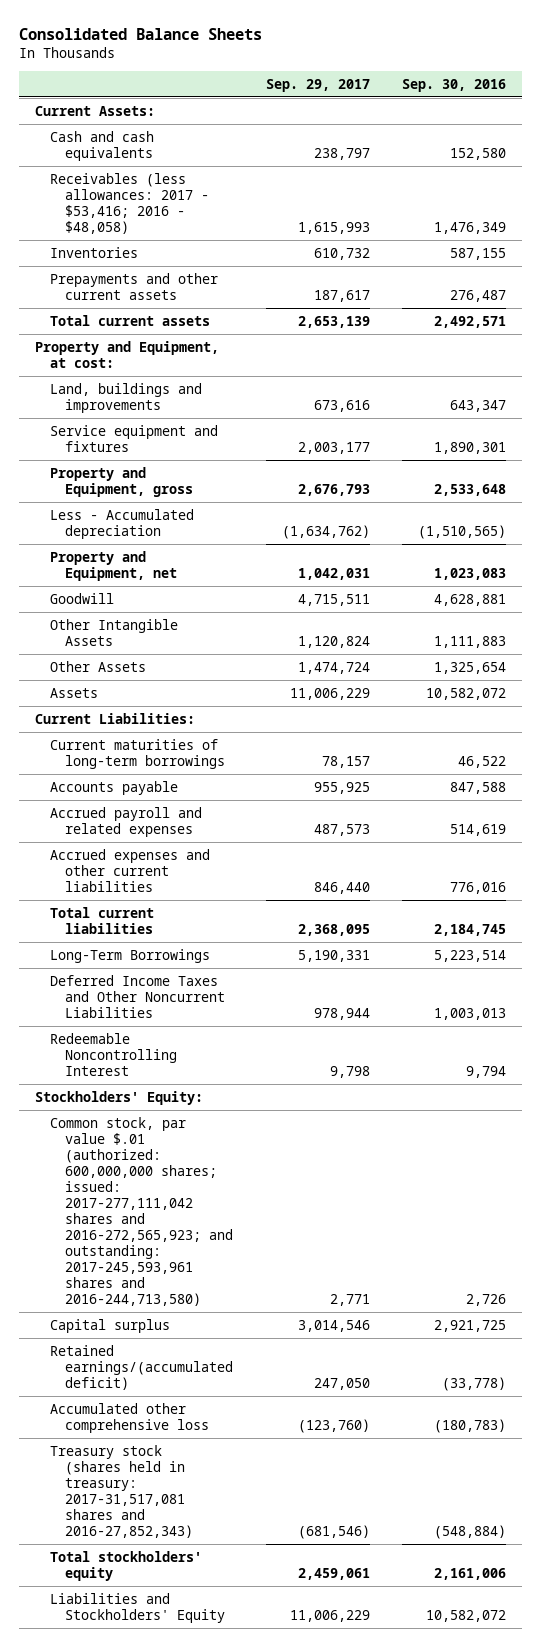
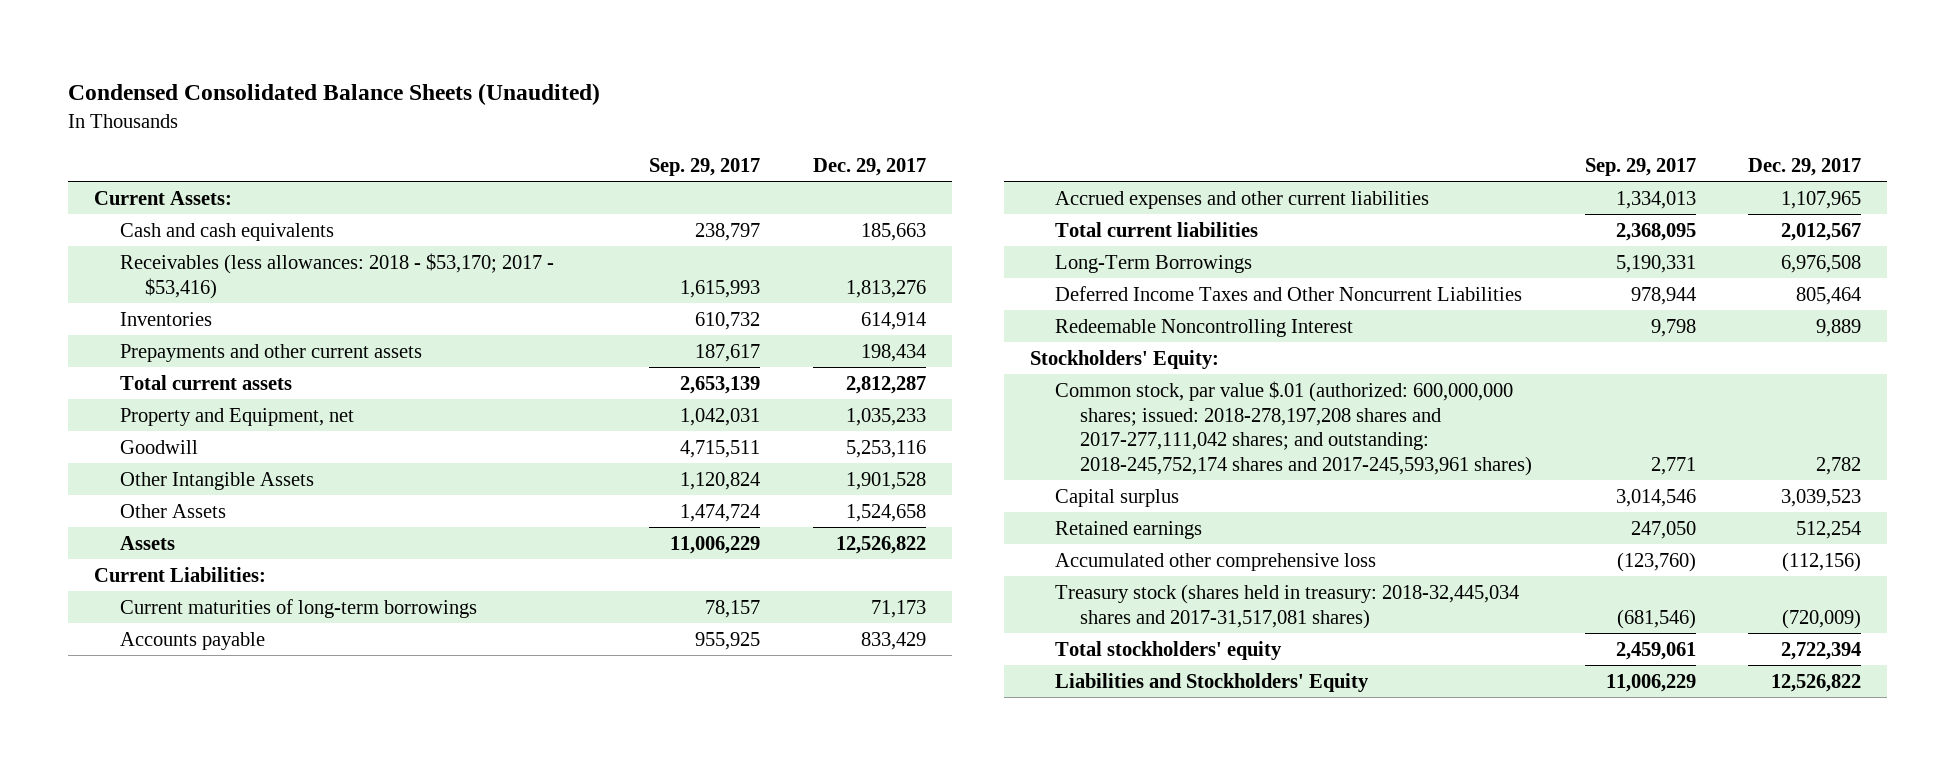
[19,27,263,40] Consolidated Balance Sheets -> [68,83,601,106] Condensed Consolidated Balance Sheets (Unaudited)
[401,78,506,92] Sep. 30, 2016 -> none
none -> [812,157,926,176] Dec. 29, 2017
[50,172,210,234] Receivables (less allowances: 2017 - $53,416; 2016 - $48,058) -> [119,252,554,299] Receivables (less allowances: 2018 - $53,170; 2017 - $53,416)
[35,340,220,368] Property and Equipment, at cost: -> none
[50,382,203,413] Land, buildings and improvements -> none
[50,424,219,452] Service equipment and fixtures -> none
[50,466,194,497] Property and Equipment, gross -> none
[50,508,195,539] Less - Accumulated depreciation -> none
[50,806,203,837] Accrued payroll and related expenses -> none
[313,881,370,894] 846,440 -> [1615,190,1696,209] 1,334,013
[50,1116,234,1306] Common stock, par value $.01 (authorized: 600,000,000 shares; issued: 2017-277,111,042 shares and 2016-272,565,923; and outstanding: 2017-245,593,961 shares and 2016-244,713,580) -> [1055,380,1533,476] Common stock, par value $.01 (authorized: 600,000,000 shares; issued: 2018-278,197,208 shares and 2017-277,111,042 shares; and outstanding: 2018-245,752,174 shares and 2017-245,593,961 shares)
[50,1344,234,1390] Retained earnings/(accumulated deficit) -> [1055,520,1203,539] Retained earnings
[50,1444,194,1538] Treasury stock (shares held in treasury: 2017-31,517,081 shares and 2016-27,852,343) -> [1055,583,1520,629] Treasury stock (shares held in treasury: 2018-32,445,034 shares and 2017-31,517,081 shares)

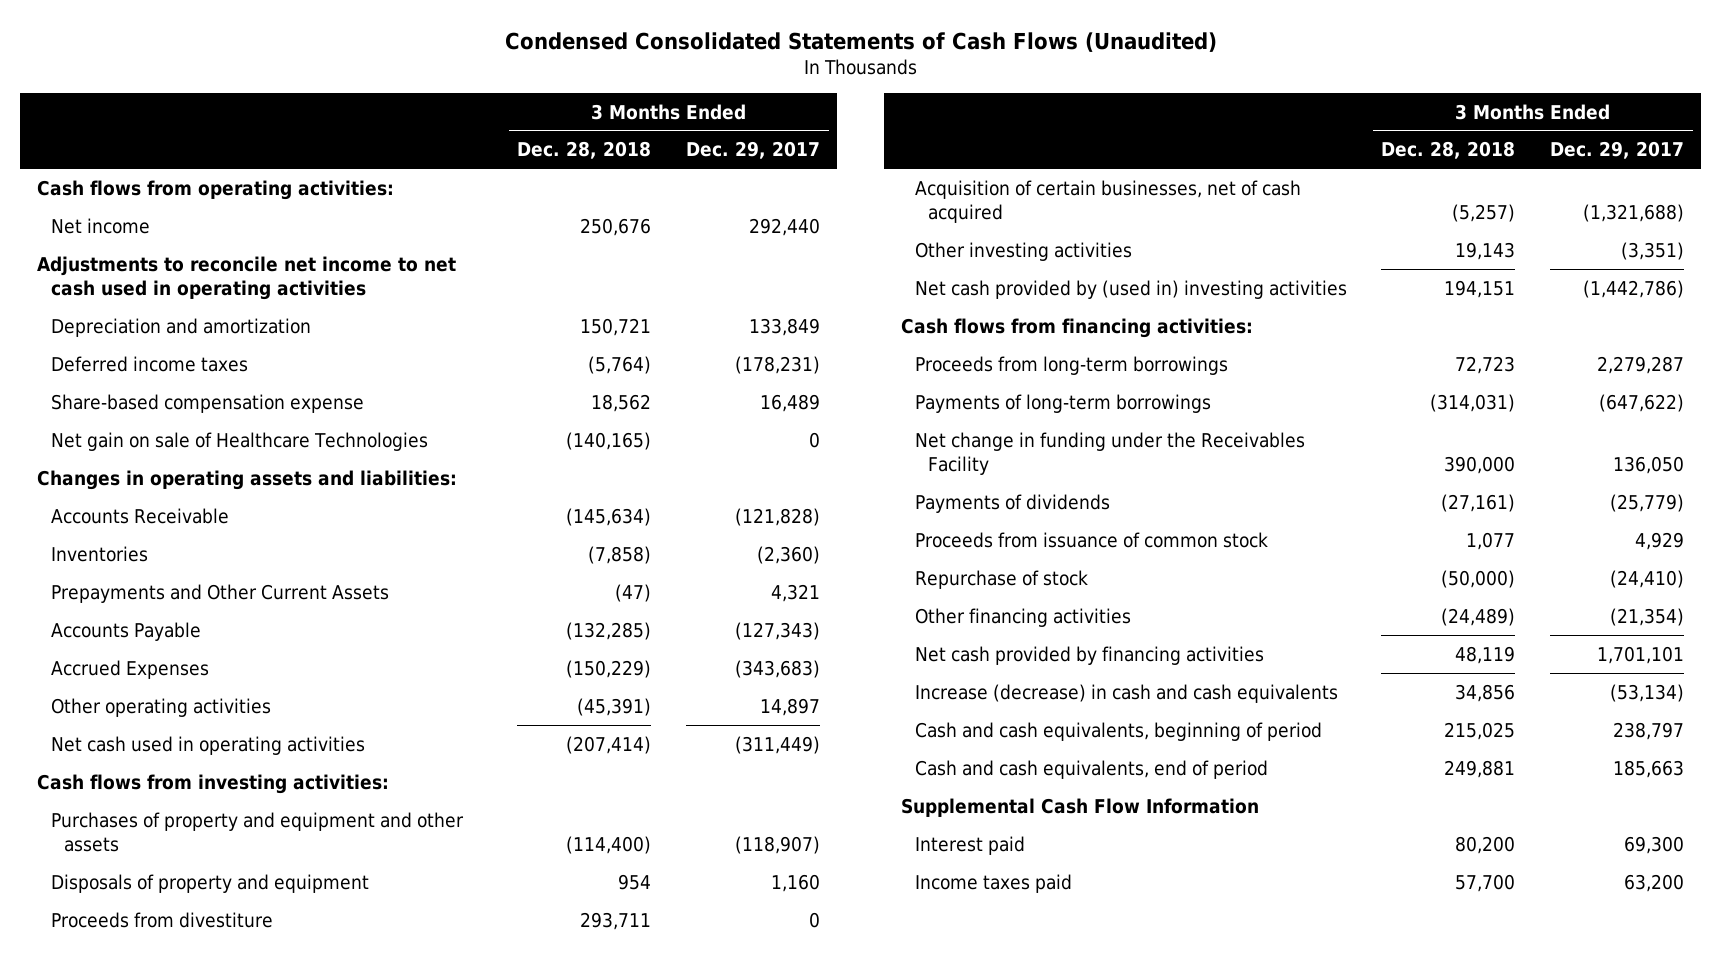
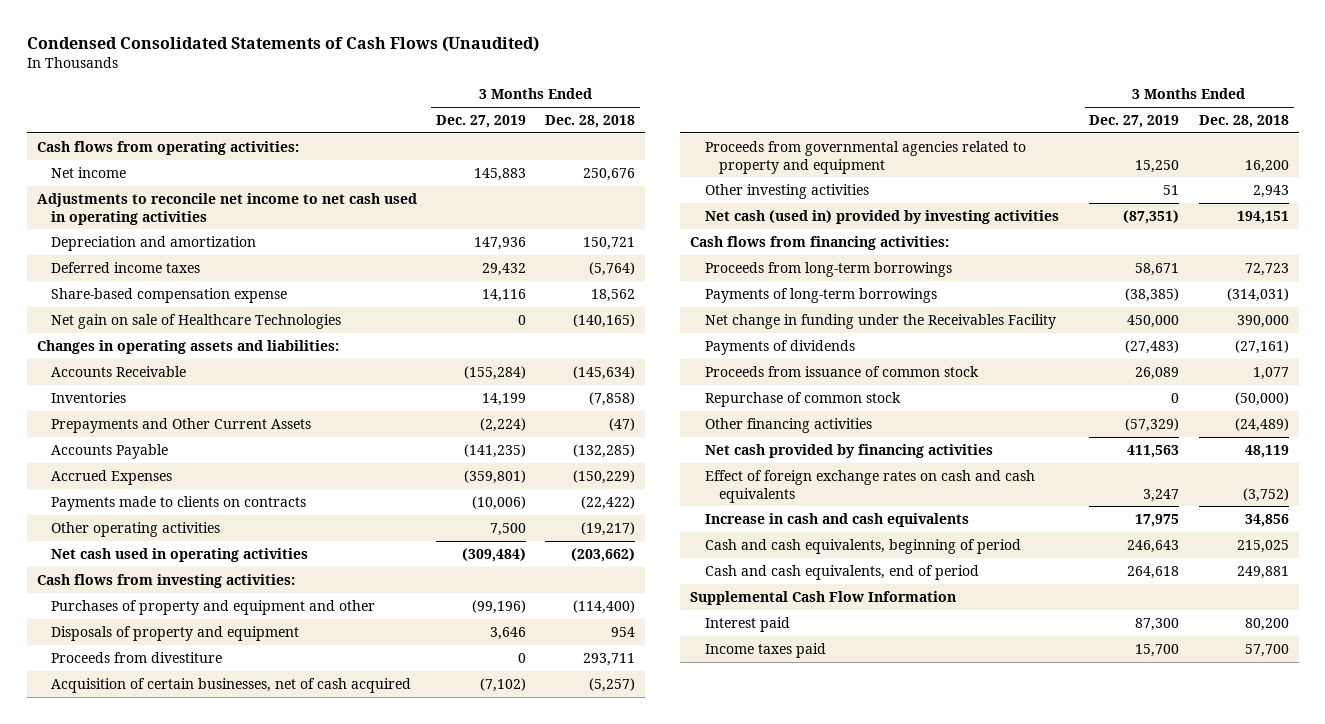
[685,141,820,160] Dec. 29, 2017 -> none
none -> [436,115,527,129] Dec. 27, 2019
none -> [51,495,307,511] Payments made to clients on contracts
[577,697,652,716] (45,391) -> [581,521,636,536] (19,217)
[566,735,652,754] (207,414) -> [571,547,636,562] (203,662)
[50,811,464,852] Purchases of property and equipment and other assets -> [51,599,376,615] Purchases of property and equipment and other
none -> [704,140,1026,174] Proceeds from governmental agencies related to property and equipment
[1455,241,1516,260] 19,143 -> [1252,184,1289,198] 2,943
[914,279,1347,299] Net cash provided by (used in) investing activities -> [704,209,1059,224] Net cash (used in) provided by investing activities
[914,569,1088,589] Repurchase of stock -> [704,391,901,407] Repurchase of common stock
none -> [704,469,1035,503] Effect of foreign exchange rates on cash and cash equivalents
[914,683,1338,703] Increase (decrease) in cash and cash equivalents -> [704,512,969,527] Increase in cash and cash equivalents

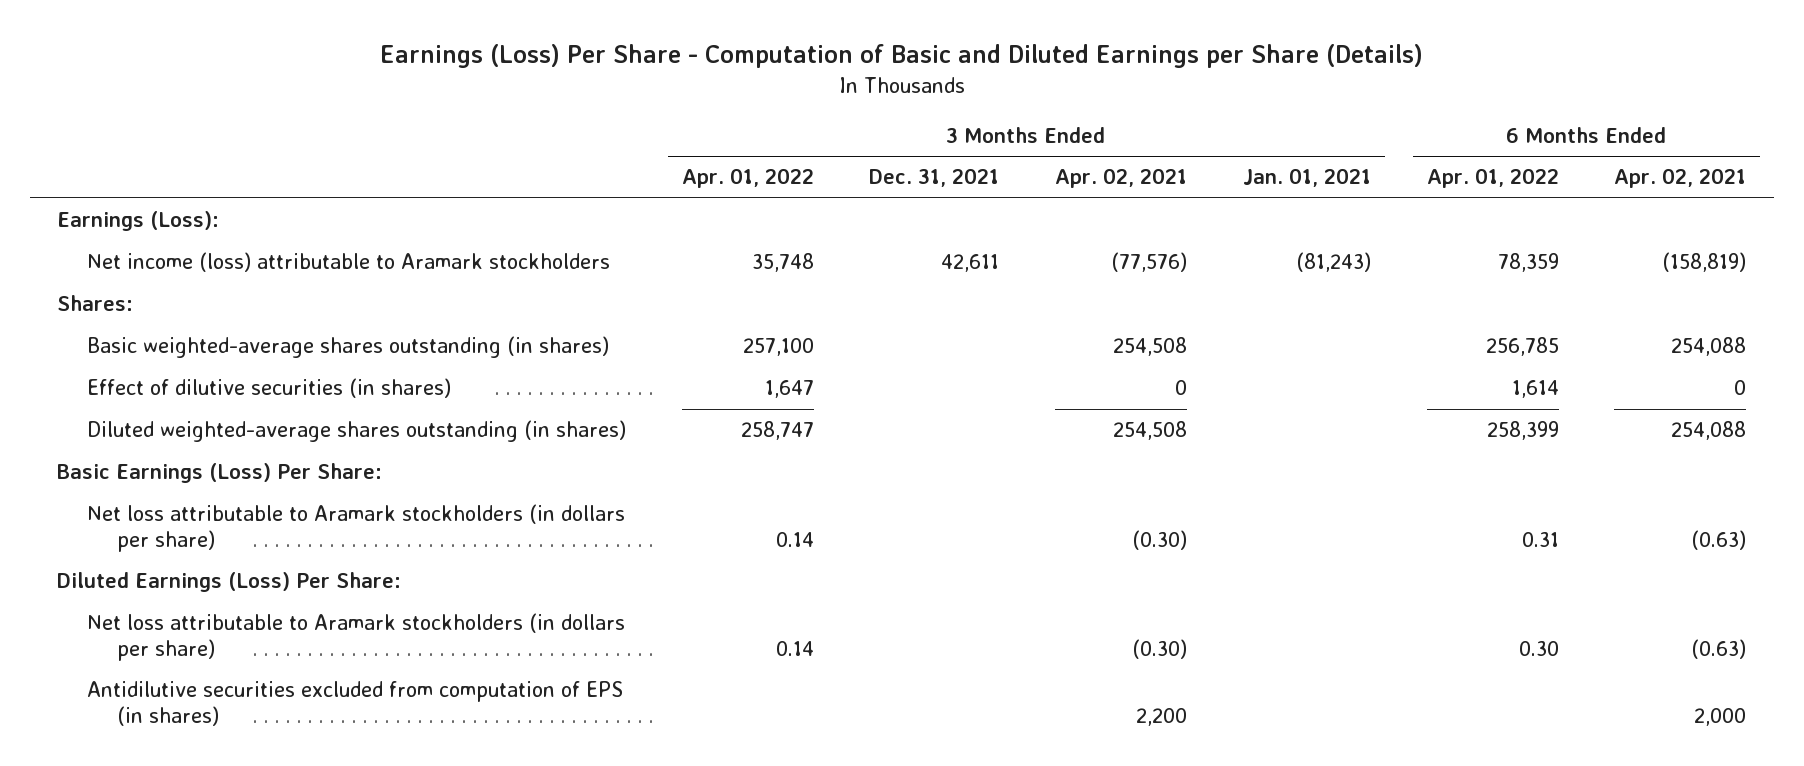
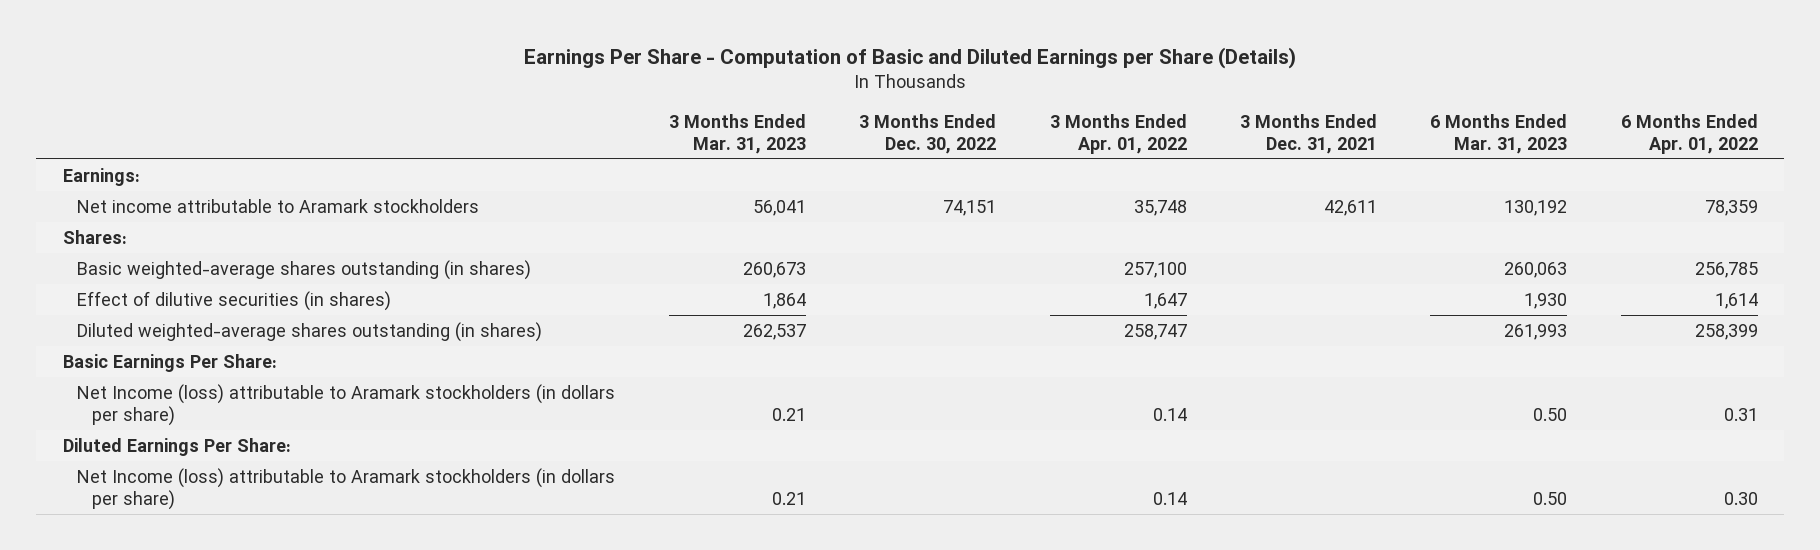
[379,44,1423,69] Earnings (Loss) Per Share - Computation of Basic and Diluted Earnings per Share (Details) -> [524,46,1297,69] Earnings Per Share - Computation of Basic and Diluted Earnings per Share (Details)
[1055,168,1188,189] Apr. 02, 2021 -> none
[1242,168,1371,188] Jan. 01, 2021 -> none
[1614,168,1747,189] Apr. 02, 2021 -> none
none -> [668,113,806,154] 3 Months Ended Mar. 31, 2023
none -> [859,113,997,154] 3 Months Ended Dec. 30, 2022
none -> [1430,113,1568,154] 6 Months Ended Mar. 31, 2023
[57,211,220,232] Earnings (Loss): -> [62,167,140,186] Earnings:
[87,252,611,273] Net income (loss) attributable to Aramark stockholders -> [77,198,480,213] Net income attributable to Aramark stockholders
[87,681,624,726] Antidilutive securities excluded from computation of EPS (in shares) -> none
[57,463,383,484] Basic Earnings (Loss) Per Share: -> [62,353,277,372] Basic Earnings Per Share:
[87,504,626,552] Net loss attributable to Aramark stockholders (in dollars per share) -> [77,383,616,427] Net Income (loss) attributable to Aramark stockholders (in dollars per share)
[57,572,402,593] Diluted Earnings (Loss) Per Share: -> [62,437,291,456] Diluted Earnings Per Share:
[87,613,626,661] Net loss attributable to Aramark stockholders (in dollars per share) -> [77,467,616,511] Net Income (loss) attributable to Aramark stockholders (in dollars per share)

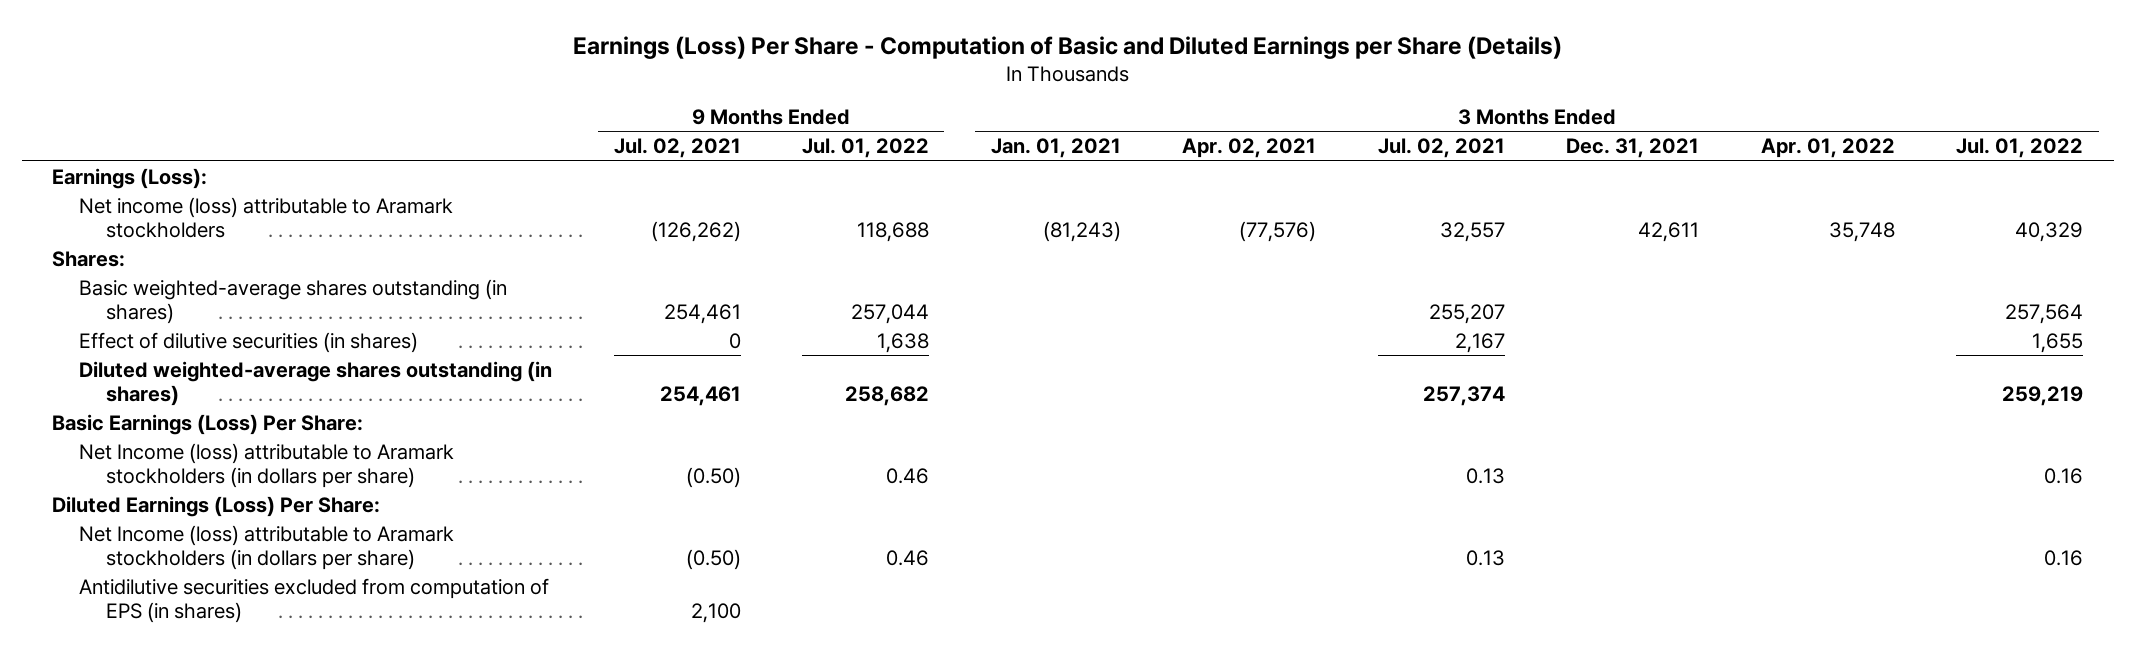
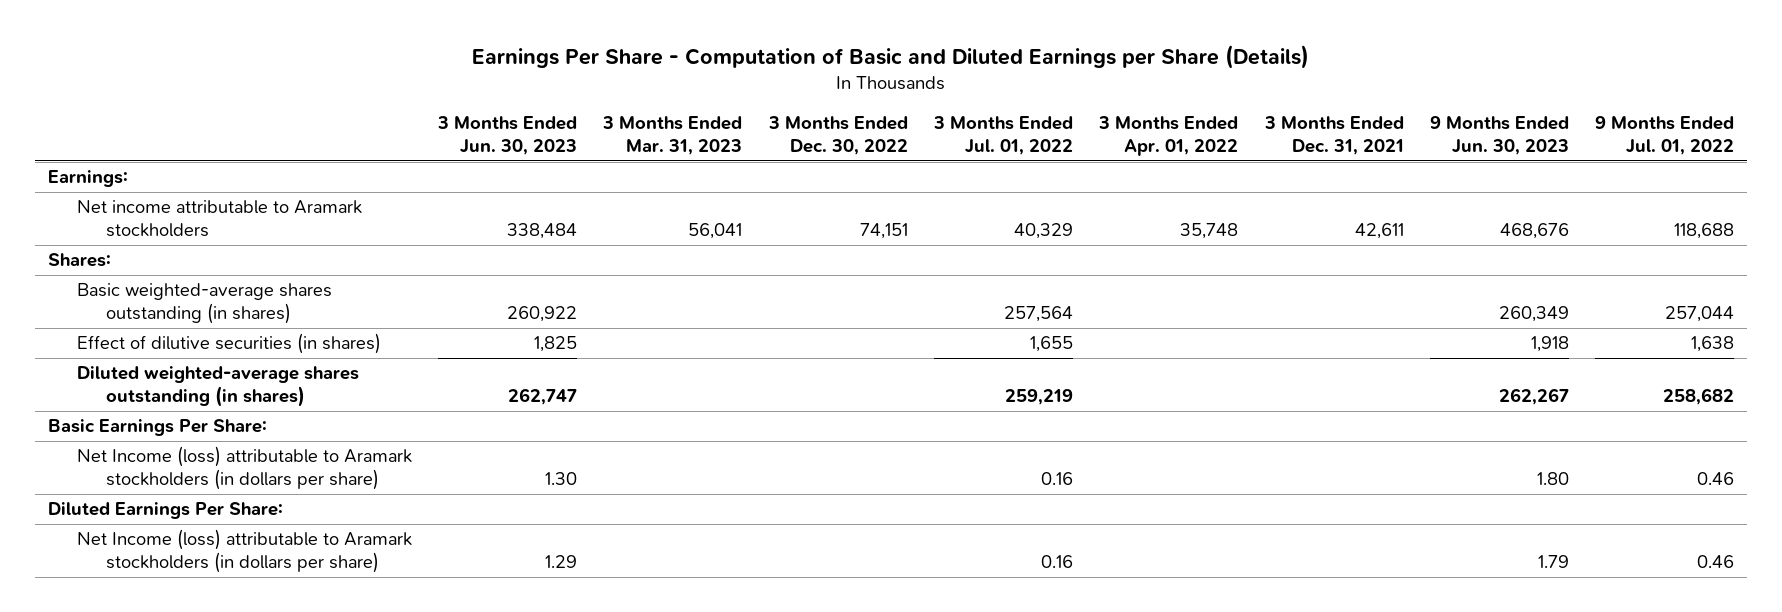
[572,35,1562,59] Earnings (Loss) Per Share - Computation of Basic and Diluted Earnings per Share (Details) -> [472,44,1310,69] Earnings Per Share - Computation of Basic and Diluted Earnings per Share (Details)
[613,138,741,159] Jul. 02, 2021 -> none
[990,138,1121,159] Jan. 01, 2021 -> none
[1182,138,1317,159] Apr. 02, 2021 -> none
[1377,138,1505,159] Jul. 02, 2021 -> none
none -> [437,115,578,156] 3 Months Ended Jun. 30, 2023
none -> [602,115,743,156] 3 Months Ended Mar. 31, 2023
none -> [767,115,908,156] 3 Months Ended Dec. 30, 2022
none -> [1430,115,1570,156] 9 Months Ended Jun. 30, 2023
[52,167,208,189] Earnings (Loss): -> [47,170,128,188] Earnings:
[79,196,454,238] Net income (loss) attributable to Aramark stockholders -> [76,200,362,238] Net income attributable to Aramark stockholders
[52,413,364,435] Basic Earnings (Loss) Per Share: -> [47,419,267,437] Basic Earnings Per Share:
[52,495,381,517] Diluted Earnings (Loss) Per Share: -> [47,502,283,520] Diluted Earnings Per Share:
[79,577,550,623] Antidilutive securities excluded from computation of EPS (in shares) -> none

